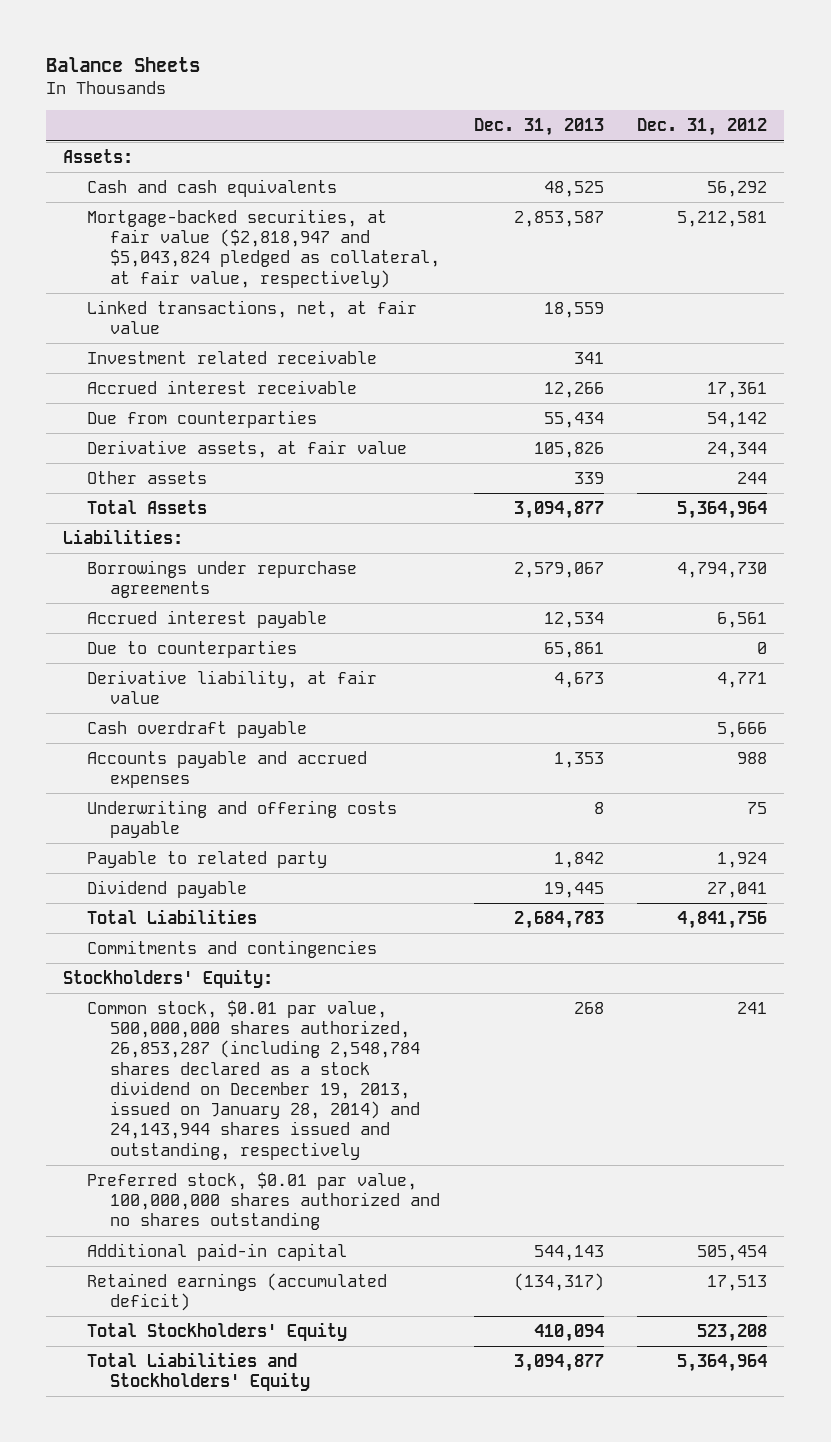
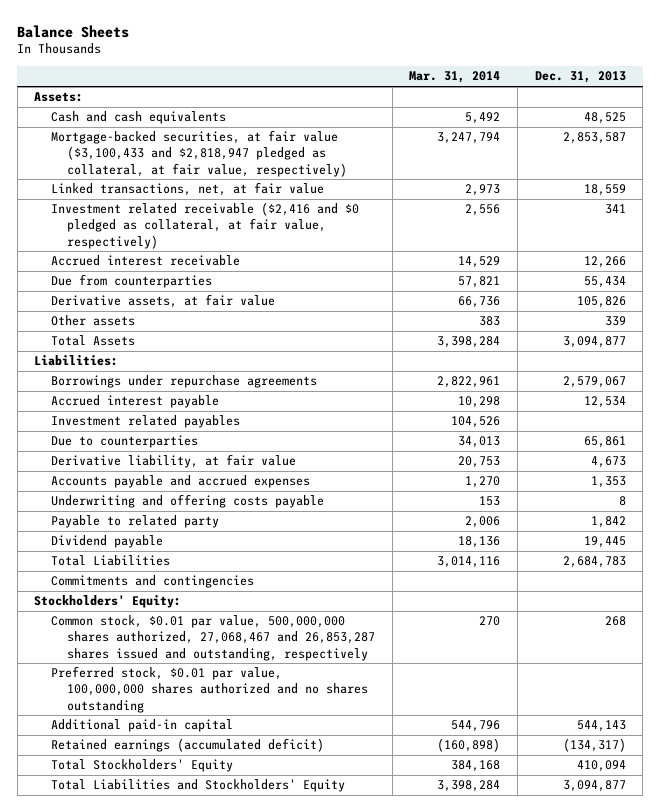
[637,118,768,137] Dec. 31, 2012 -> none
none -> [409,71,501,84] Mar. 31, 2014
[86,208,441,288] Mortgage-backed securities, at fair value ($2,818,947 and $5,043,824 pledged as collateral, at fair value, respectively) -> [50,130,348,177] Mortgage-backed securities, at fair value ($3,100,433 and $2,818,947 pledged as collateral, at fair value, respectively)
[86,349,377,364] Investment related receivable -> [50,202,359,249] Investment related receivable ($2,416 and $0 pledged as collateral, at fair value, respectively)
none -> [50,415,240,429] Investment related payables
[86,720,307,738] Cash overdraft payable -> none
[86,999,421,1160] Common stock, $0.01 par value, 500,000,000 shares authorized, 26,853,287 (including 2,548,784 shares declared as a stock dividend on December 19, 2013, issued on January 28, 2014) and 24,143,944 shares issued and outstanding, respectively -> [50,615,376,661] Common stock, $0.01 par value, 500,000,000 shares authorized, 27,068,467 and 26,853,287 shares issued and outstanding, respectively

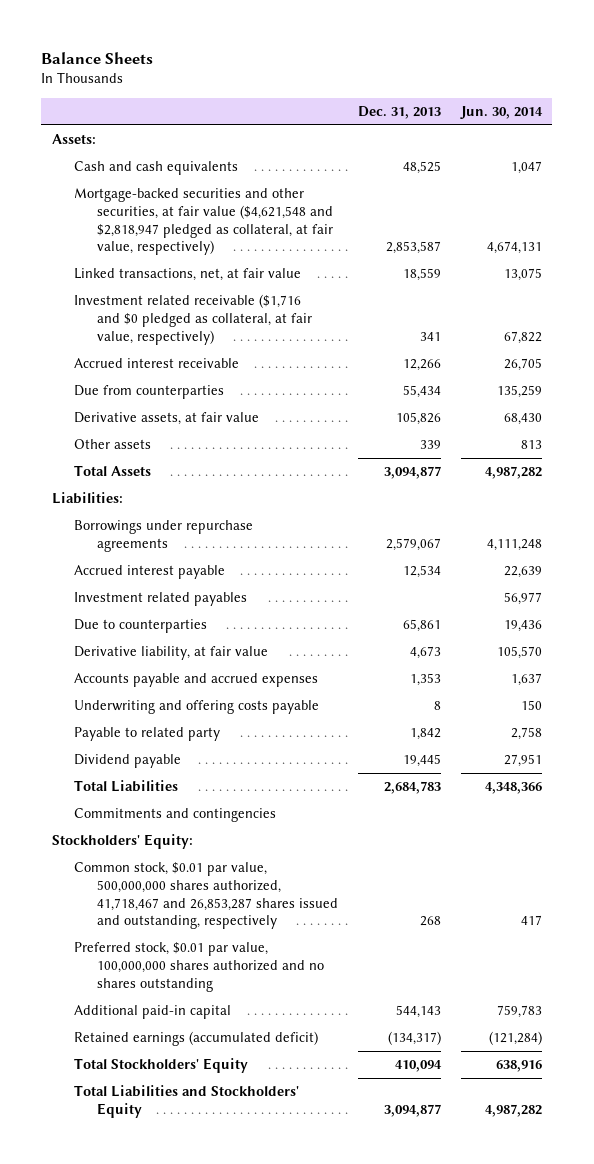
[409,71,501,84] Mar. 31, 2014 -> none
none -> [460,105,544,119] Jun. 30, 2014
[50,130,348,177] Mortgage-backed securities, at fair value ($3,100,433 and $2,818,947 pledged as collateral, at fair value, respectively) -> [74,188,333,256] Mortgage-backed securities and other securities, at fair value ($4,621,548 and $2,818,947 pledged as collateral, at fair value, respectively)
[50,202,359,249] Investment related receivable ($2,416 and $0 pledged as collateral, at fair value, respectively) -> [74,294,312,345] Investment related receivable ($1,716 and $0 pledged as collateral, at fair value, respectively)
[50,615,376,661] Common stock, $0.01 par value, 500,000,000 shares authorized, 27,068,467 and 26,853,287 shares issued and outstanding, respectively -> [74,862,338,930] Common stock, $0.01 par value, 500,000,000 shares authorized, 41,718,467 and 26,853,287 shares issued and outstanding, respectively

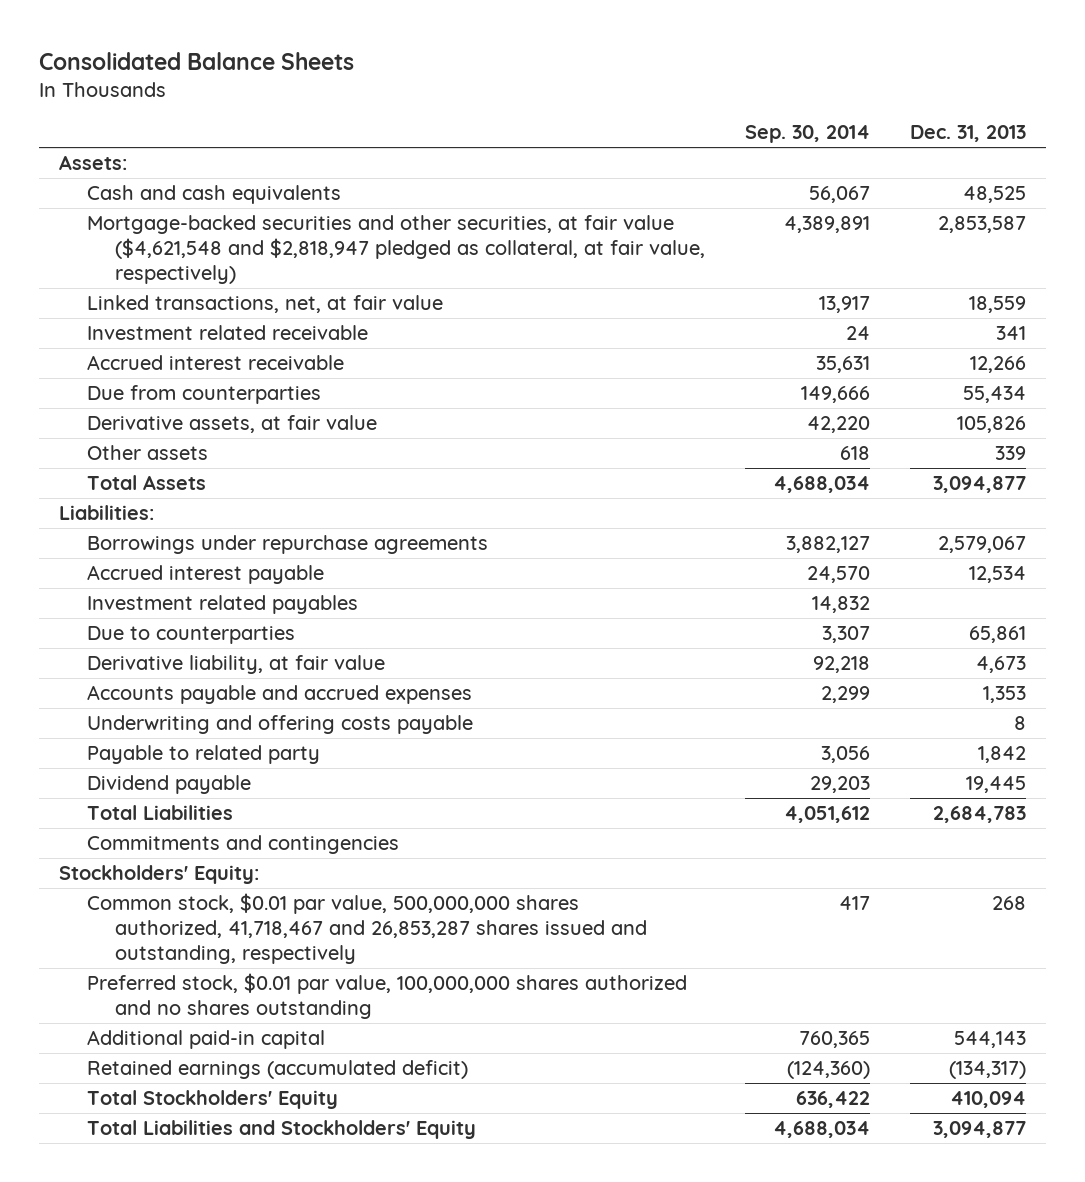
[41,51,154,64] Balance Sheets -> [38,51,354,70] Consolidated Balance Sheets
[460,105,544,119] Jun. 30, 2014 -> none
none -> [745,125,871,144] Sep. 30, 2014
[74,294,312,345] Investment related receivable ($1,716 and $0 pledged as collateral, at fair value, respectively) -> [86,325,368,341] Investment related receivable

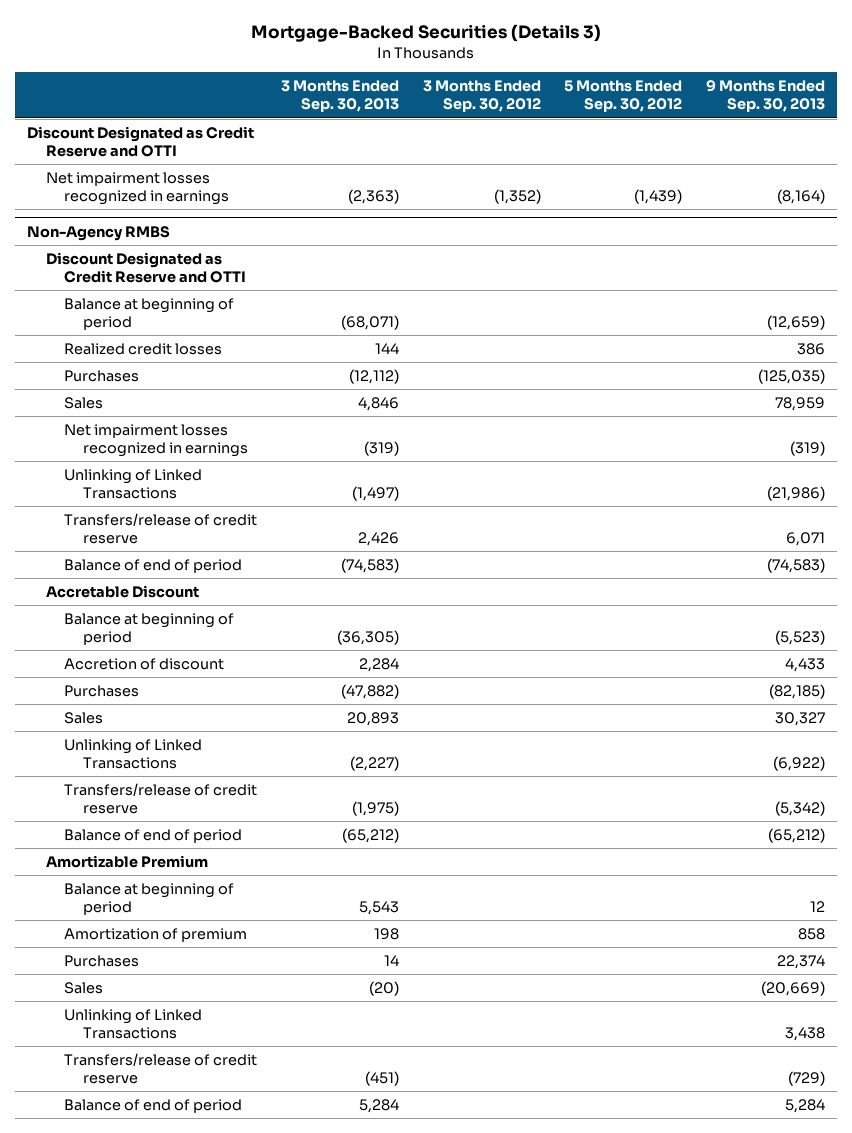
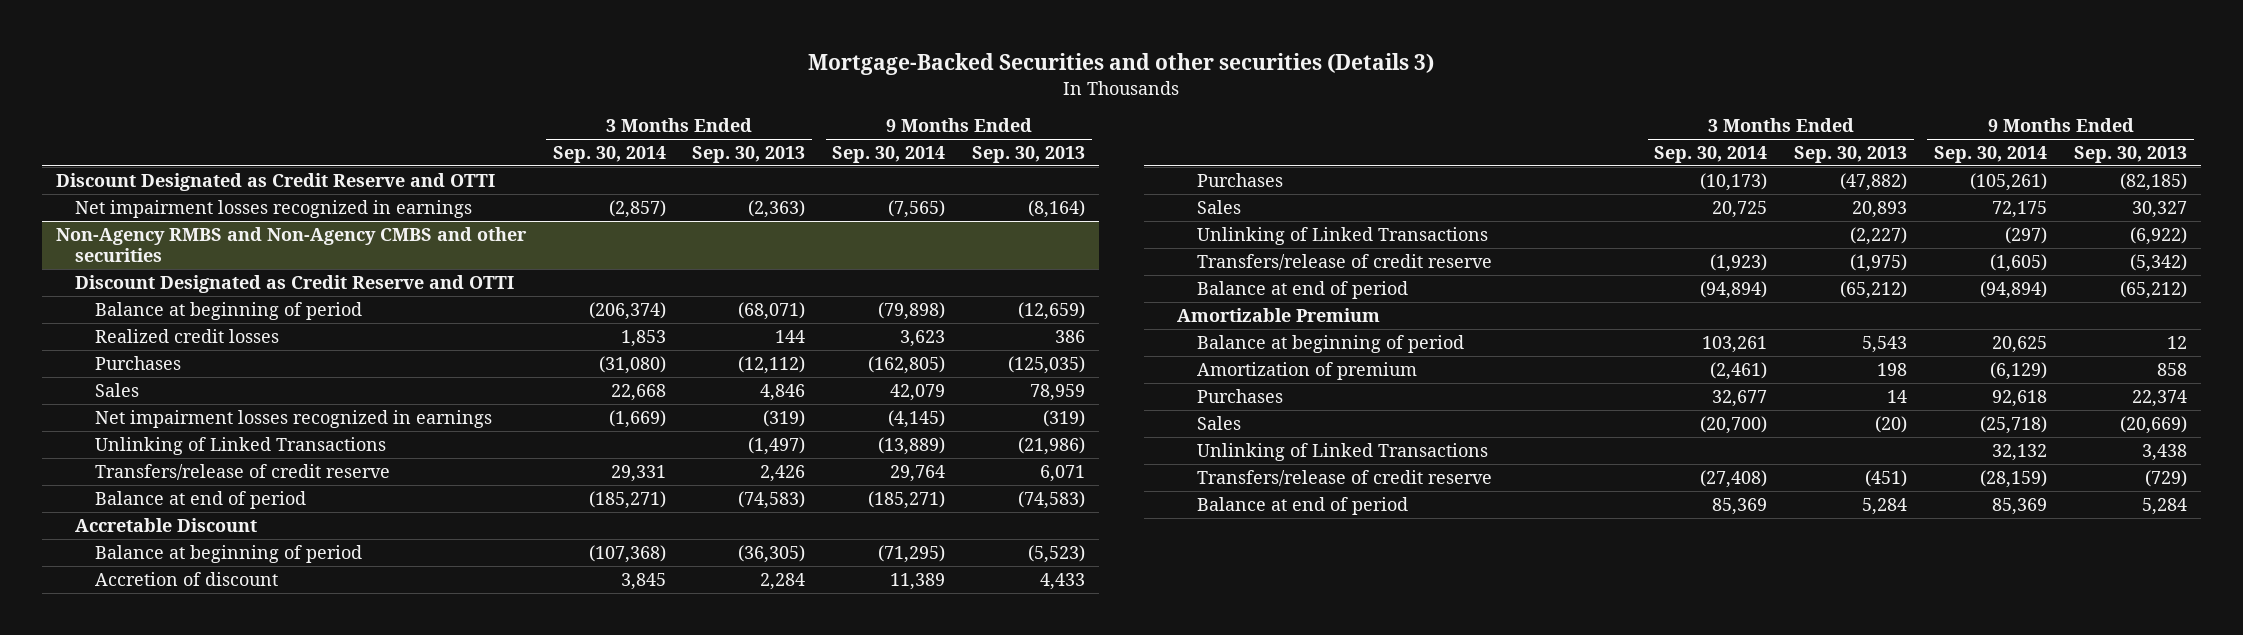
[251,23,602,42] Mortgage-Backed Securities (Details 3) -> [808,53,1435,76] Mortgage-Backed Securities and other securities (Details 3)
[422,80,541,113] 3 Months Ended Sep. 30, 2012 -> none
[564,80,683,113] 5 Months Ended Sep. 30, 2012 -> none
none -> [552,146,666,164] Sep. 30, 2014
none -> [832,146,946,164] Sep. 30, 2014
[26,225,170,241] Non-Agency RMBS -> none
none -> [55,226,527,263] Non-Agency RMBS and Non-Agency CMBS and other securities
[64,559,243,574] Balance of end of period -> [94,490,306,509] Balance at end of period
[64,829,243,844] Balance of end of period -> [1196,280,1408,299] Balance at end of period
[64,1099,243,1114] Balance of end of period -> [1196,496,1408,515] Balance at end of period

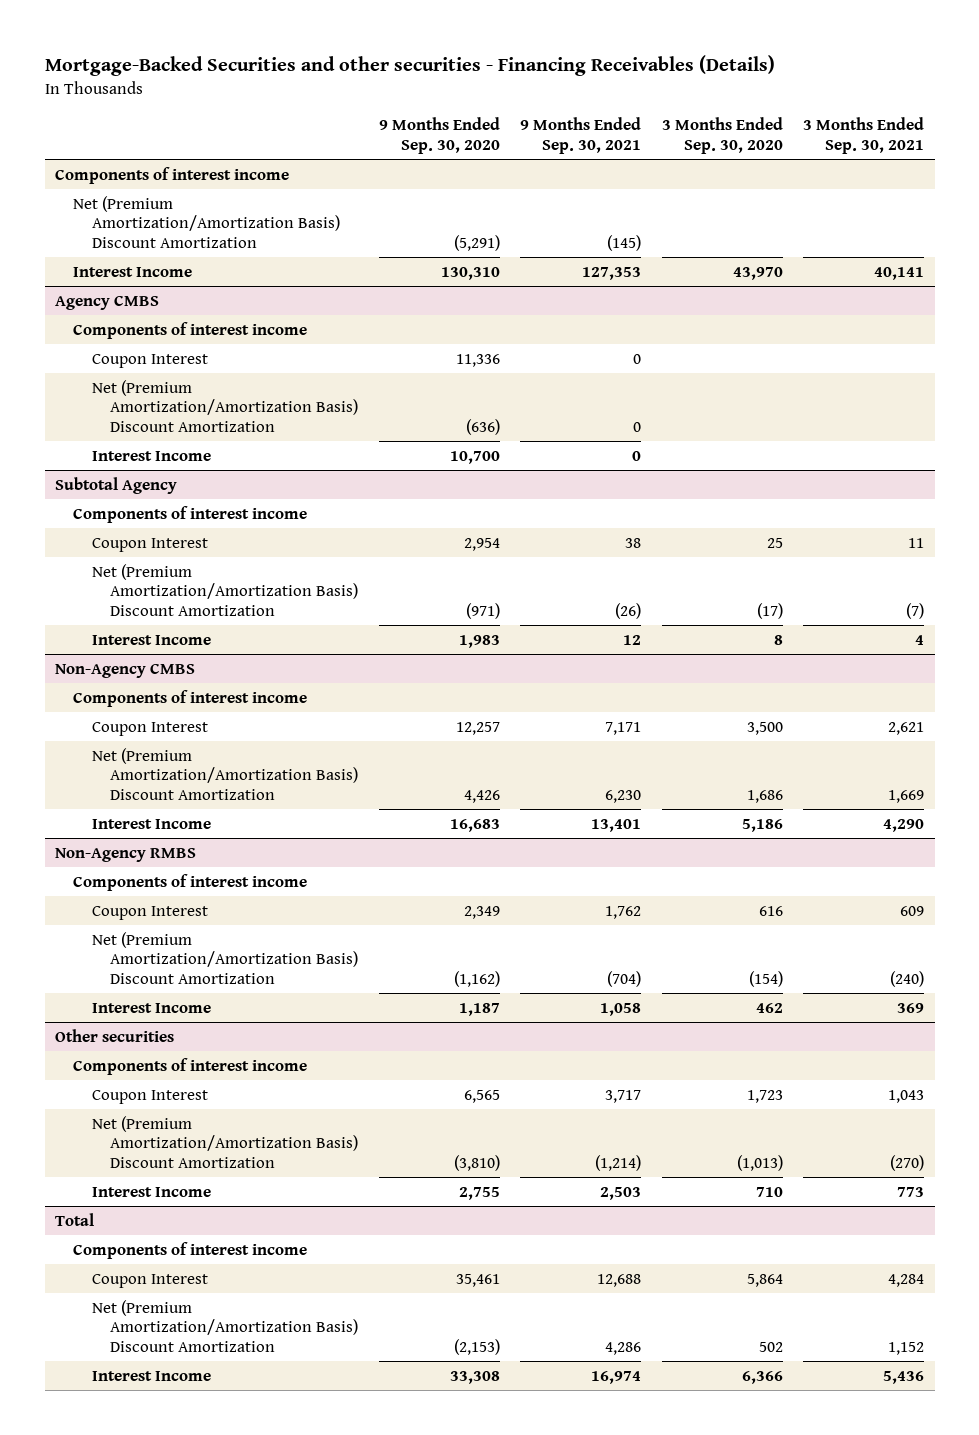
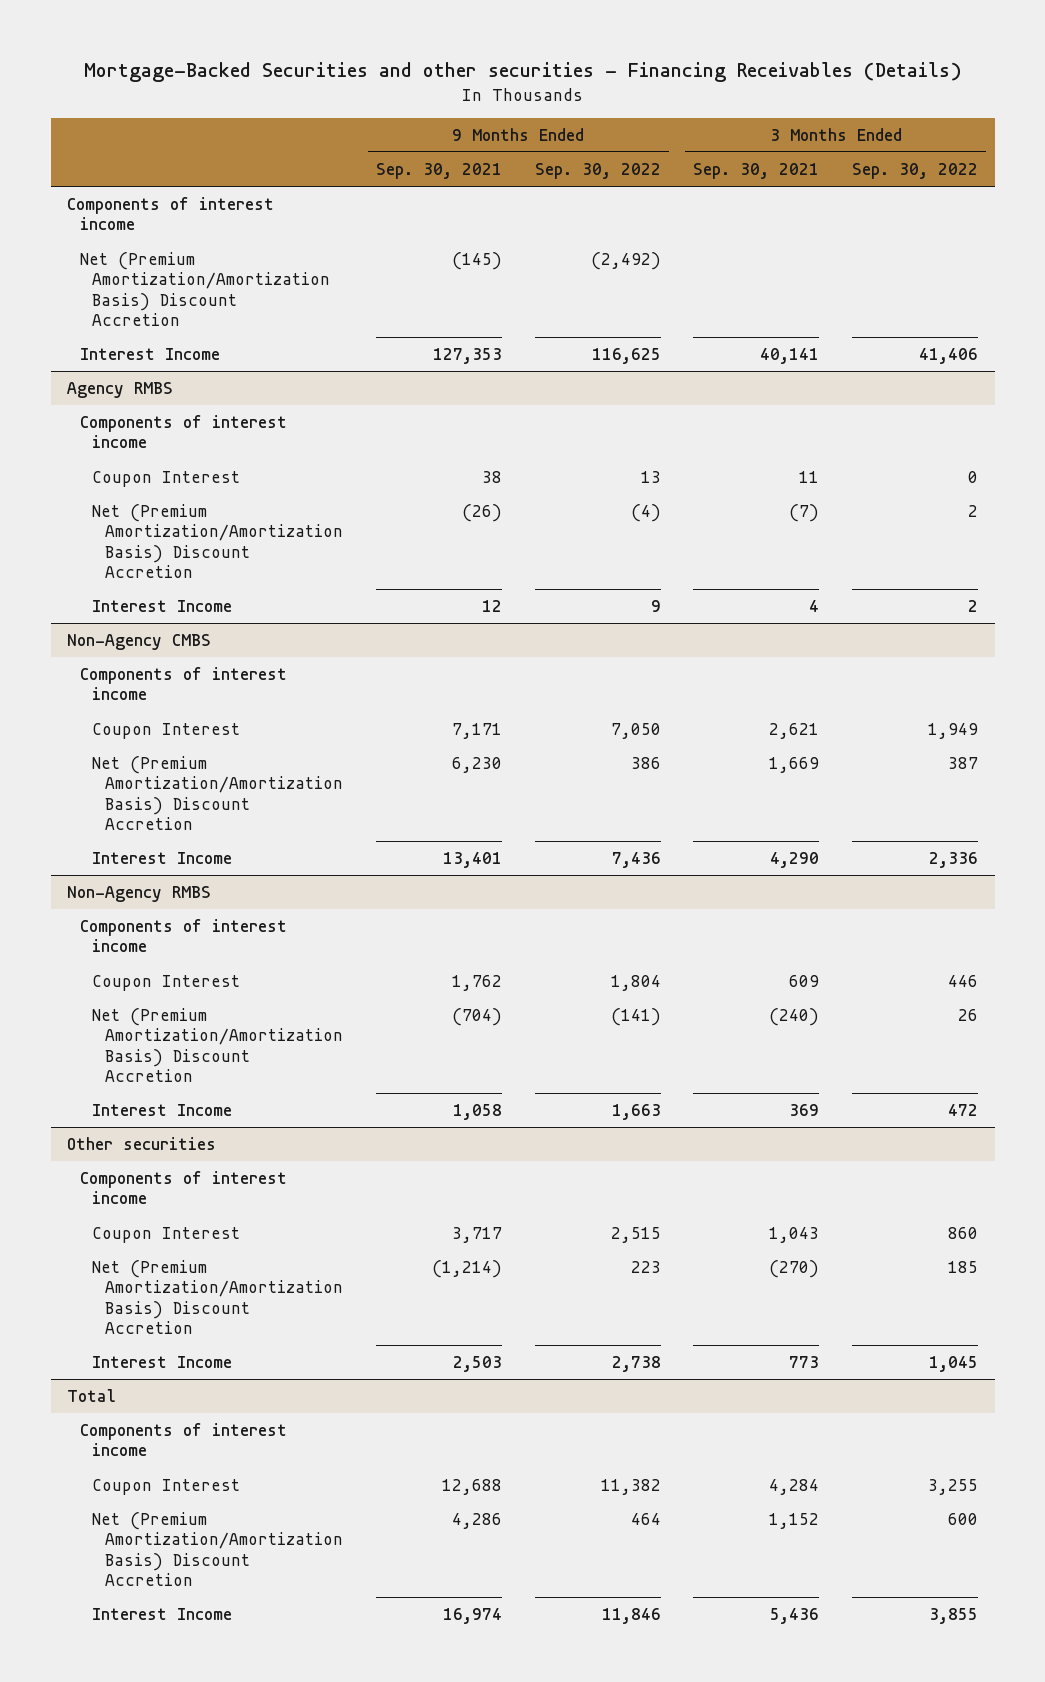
[378,117,500,154] 9 Months Ended Sep. 30, 2020 -> none
[661,117,783,154] 3 Months Ended Sep. 30, 2020 -> none
none -> [534,162,661,179] Sep. 30, 2022
none -> [852,162,979,179] Sep. 30, 2022
[73,195,340,248] Net (Premium Amortization/Amortization Basis) Discount Amortization -> [79,251,331,327] Net (Premium Amortization/Amortization Basis) Discount Accretion
[54,294,159,310] Agency CMBS -> none
[73,321,308,339] Components of interest income -> none
[91,353,208,368] Coupon Interest -> none
[91,379,358,432] Net (Premium Amortization/Amortization Basis) Discount Amortization -> none
[91,450,211,461] Interest Income -> none
[54,476,177,494] Subtotal Agency -> [67,381,174,398] Agency RMBS
[91,563,358,616] Net (Premium Amortization/Amortization Basis) Discount Amortization -> [92,503,343,579] Net (Premium Amortization/Amortization Basis) Discount Accretion
[91,747,358,800] Net (Premium Amortization/Amortization Basis) Discount Amortization -> [92,755,343,831] Net (Premium Amortization/Amortization Basis) Discount Accretion
[91,931,358,984] Net (Premium Amortization/Amortization Basis) Discount Amortization -> [92,1007,343,1083] Net (Premium Amortization/Amortization Basis) Discount Accretion
[91,1115,358,1168] Net (Premium Amortization/Amortization Basis) Discount Amortization -> [92,1259,343,1335] Net (Premium Amortization/Amortization Basis) Discount Accretion
[91,1299,358,1352] Net (Premium Amortization/Amortization Basis) Discount Amortization -> [92,1511,343,1587] Net (Premium Amortization/Amortization Basis) Discount Accretion

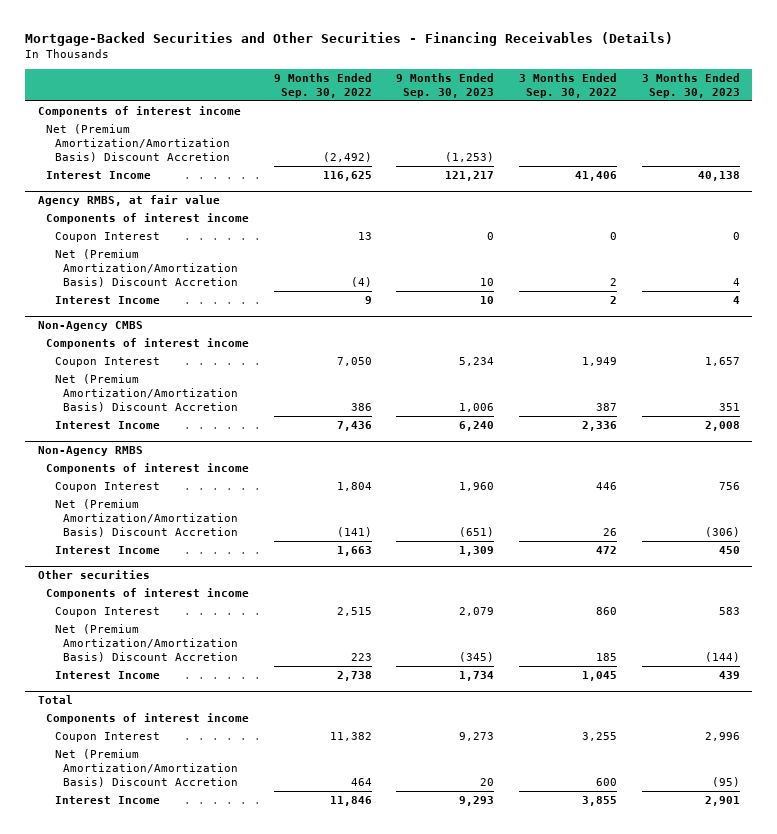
[83,62,962,83] Mortgage-Backed Securities and other securities - Financing Receivables (Details) -> [25,31,674,46] Mortgage-Backed Securities and Other Securities - Financing Receivables (Details)
[375,162,502,179] Sep. 30, 2021 -> none
[693,162,820,179] Sep. 30, 2021 -> none
none -> [396,72,495,98] 9 Months Ended Sep. 30, 2023
none -> [641,72,740,98] 3 Months Ended Sep. 30, 2023
[67,381,174,398] Agency RMBS -> [37,194,220,206] Agency RMBS, at fair value

